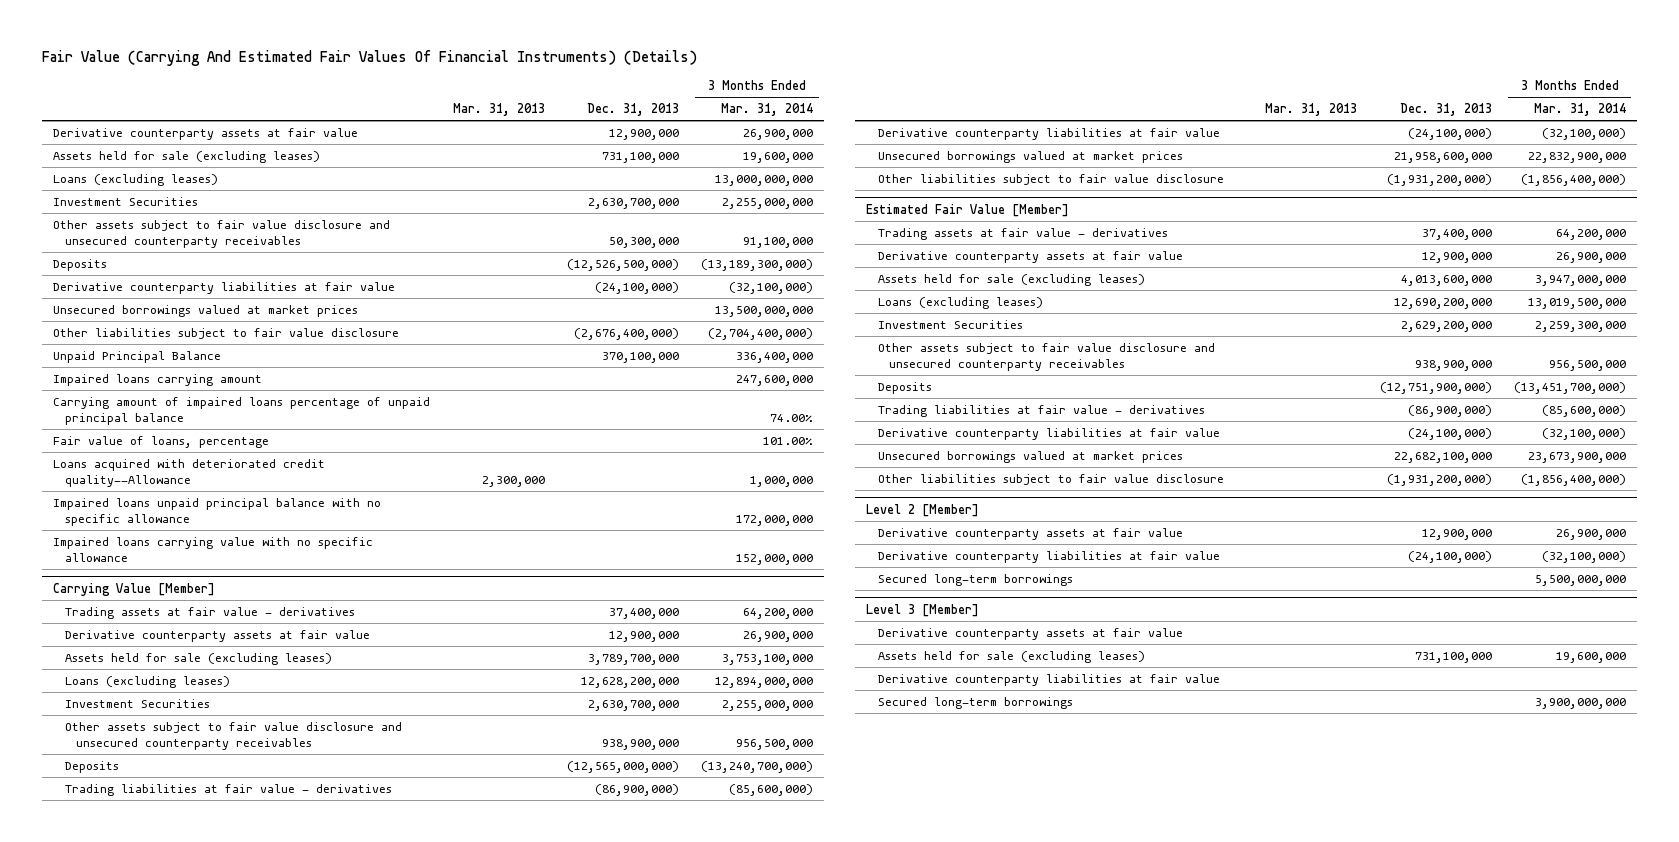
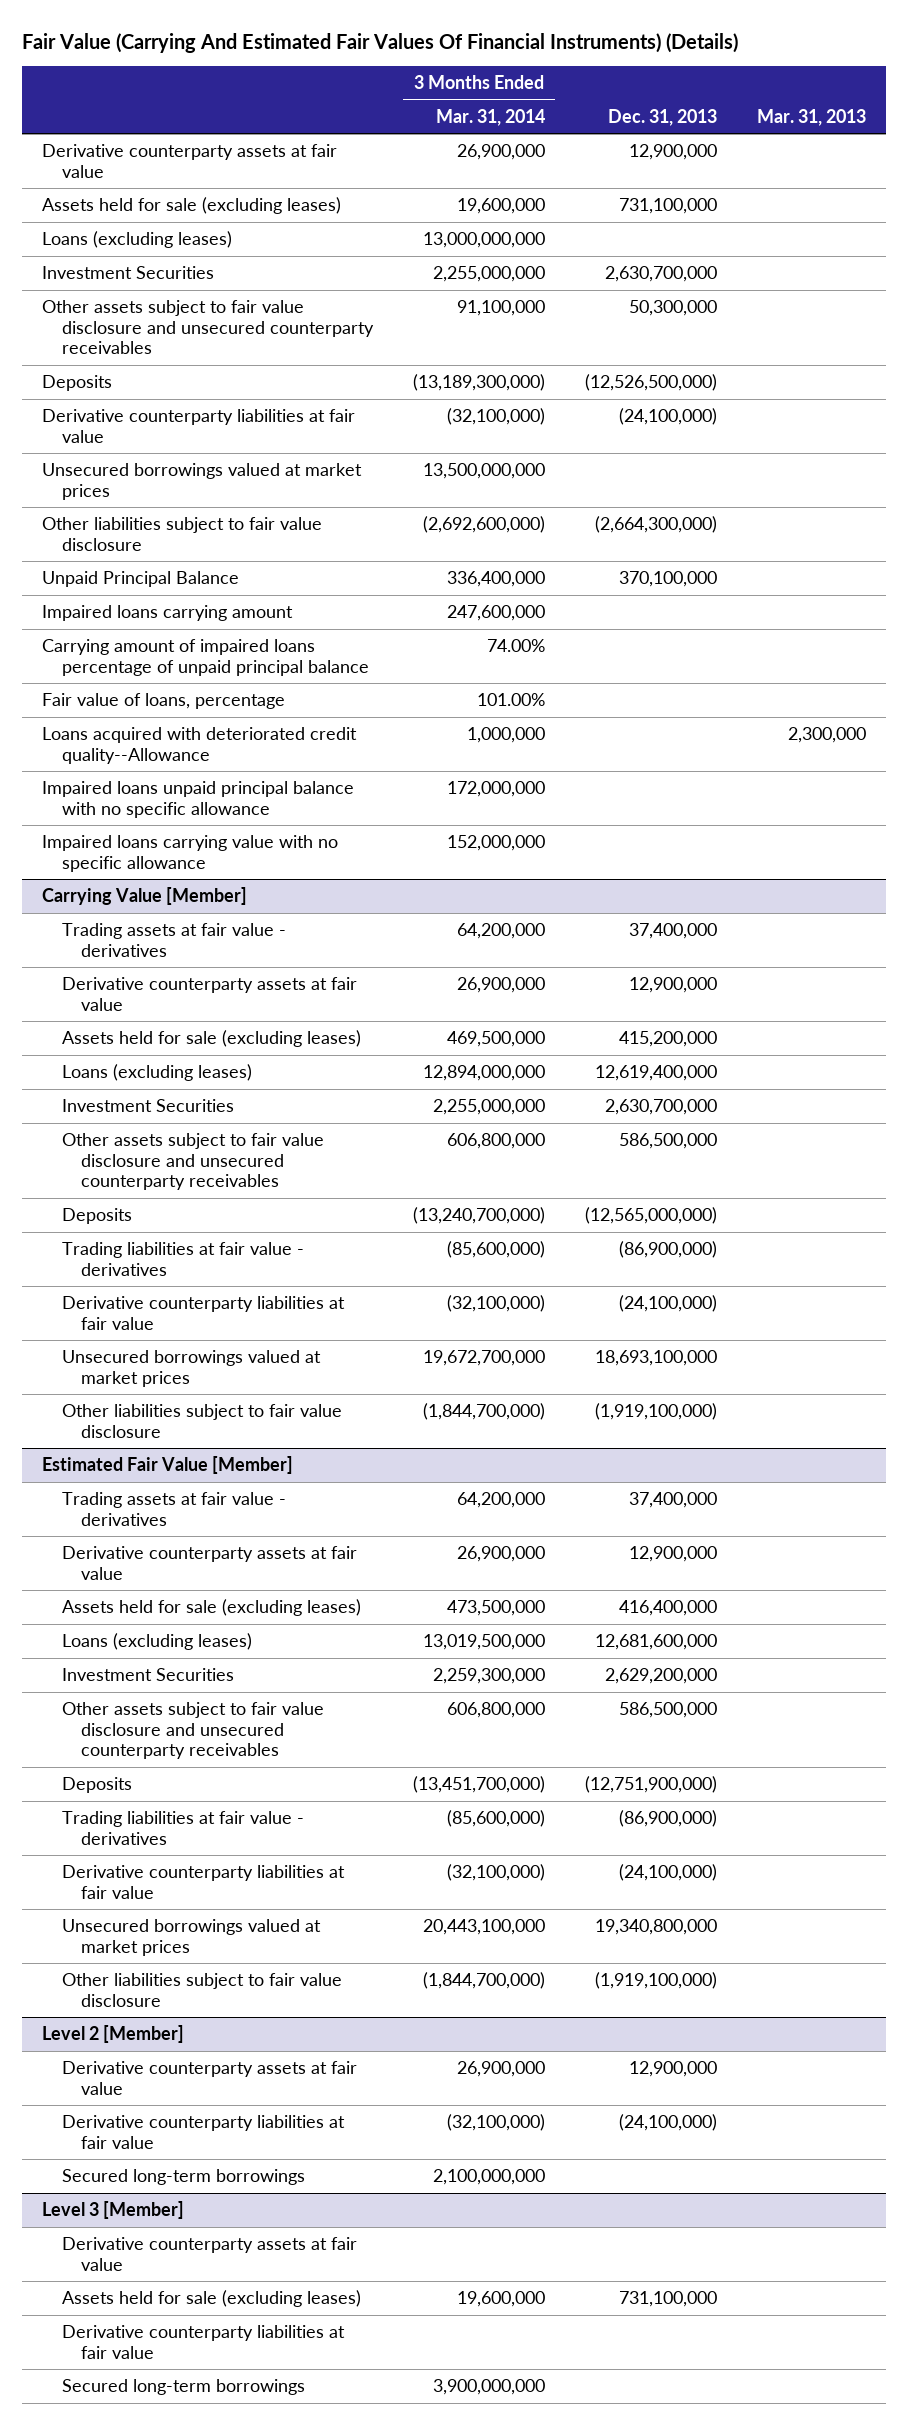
[573,327,679,340] (2,676,400,000) -> [594,516,717,534] (2,664,300,000)
[708,327,814,340] (2,704,400,000) -> [422,516,545,534] (2,692,600,000)
[587,653,679,665] 3,789,700,000 -> [618,1031,717,1048] 415,200,000
[722,653,814,665] 3,753,100,000 -> [446,1031,545,1048] 469,500,000
[580,676,679,688] 12,628,200,000 -> [594,1065,717,1082] 12,619,400,000
[601,738,679,750] 938,900,000 -> [618,1133,717,1150] 586,500,000
[736,738,814,750] 956,500,000 -> [446,1133,545,1150] 606,800,000
[1393,151,1492,163] 21,958,600,000 -> [594,1350,717,1367] 18,693,100,000
[1527,151,1626,163] 22,832,900,000 -> [422,1350,545,1367] 19,672,700,000
[1386,173,1492,186] (1,931,200,000) -> [594,1403,717,1421] (1,919,100,000)
[1520,173,1626,186] (1,856,400,000) -> [422,1403,545,1421] (1,844,700,000)
[1400,274,1492,286] 4,013,600,000 -> [618,1600,717,1617] 416,400,000
[1534,274,1626,286] 3,947,000,000 -> [446,1600,545,1617] 473,500,000
[1393,297,1492,309] 12,690,200,000 -> [594,1634,717,1651] 12,681,600,000
[1414,359,1492,371] 938,900,000 -> [618,1702,717,1719] 586,500,000
[1548,359,1626,371] 956,500,000 -> [446,1702,545,1719] 606,800,000
[1393,451,1492,463] 22,682,100,000 -> [594,1919,717,1936] 19,340,800,000
[1527,451,1626,463] 23,673,900,000 -> [422,1919,545,1936] 20,443,100,000
[1386,473,1492,486] (1,931,200,000) -> [594,1972,717,1990] (1,919,100,000)
[1520,473,1626,486] (1,856,400,000) -> [422,1972,545,1990] (1,844,700,000)
[1534,574,1626,586] 5,500,000,000 -> [432,2169,545,2186] 2,100,000,000

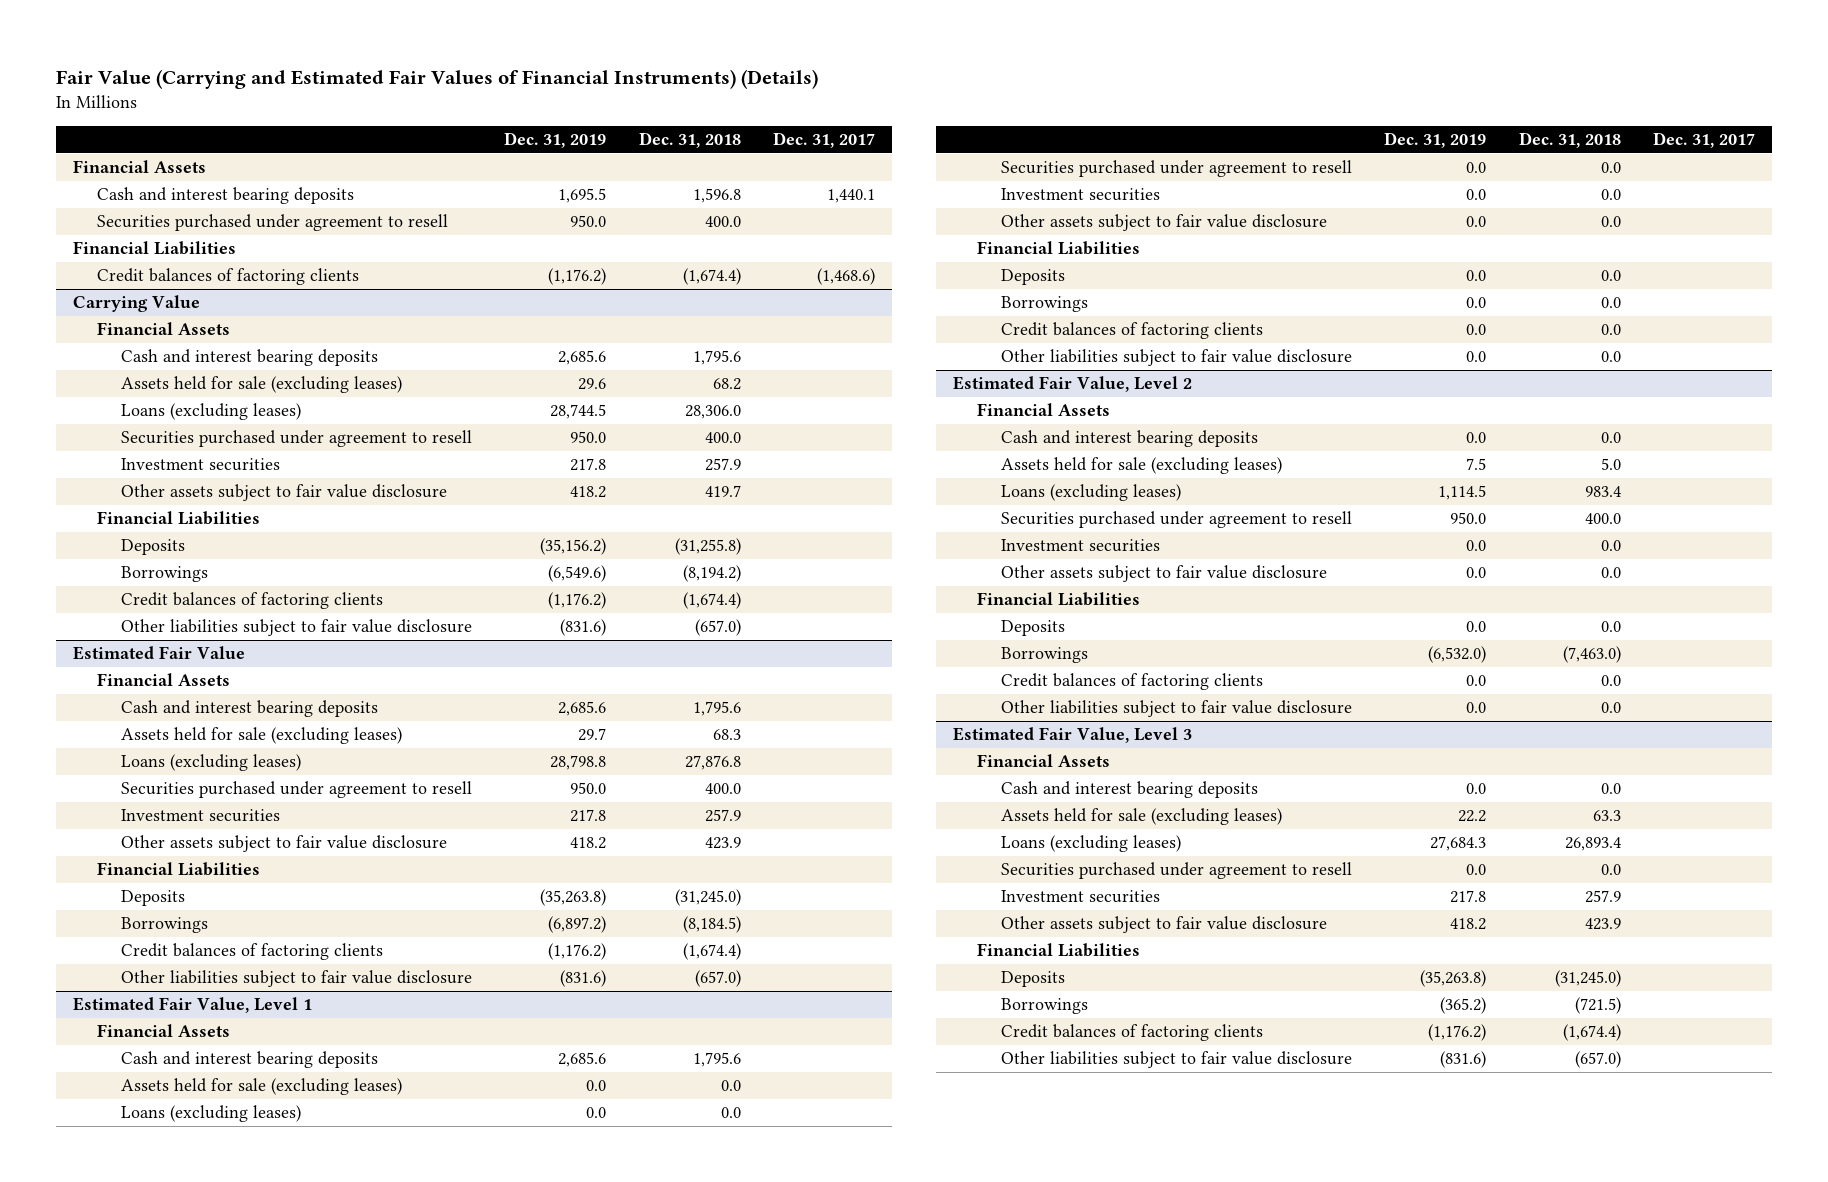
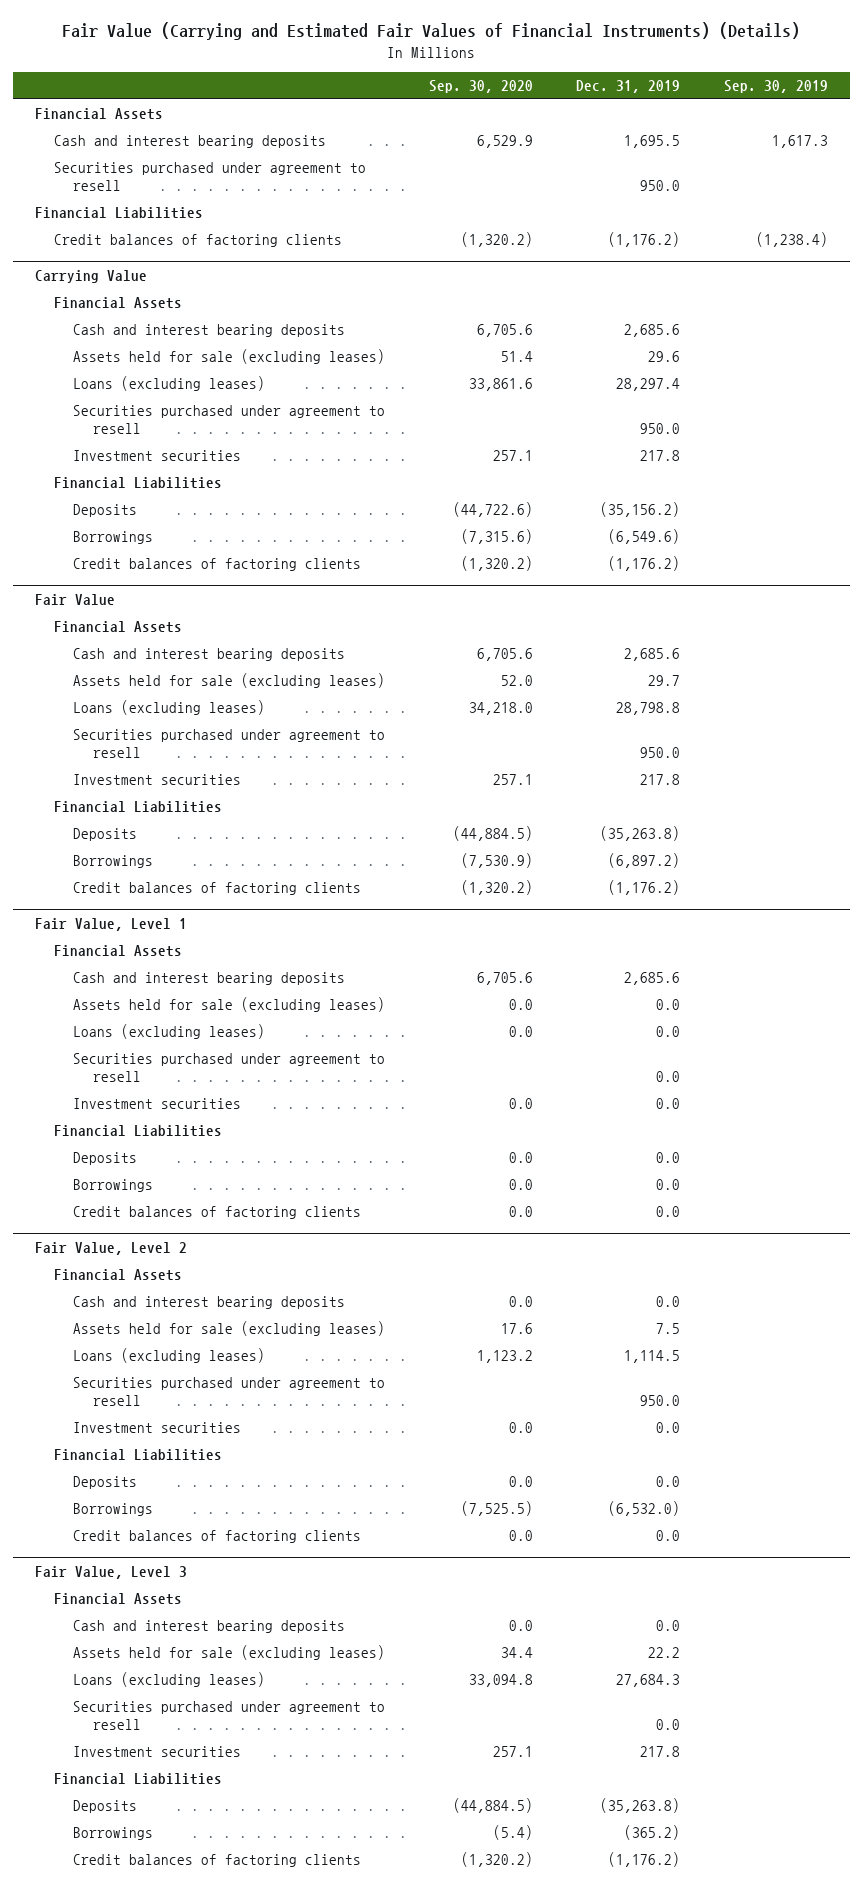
[638,132,741,149] Dec. 31, 2018 -> none
[773,132,876,149] Dec. 31, 2017 -> none
none -> [428,80,533,94] Sep. 30, 2020
none -> [723,80,828,94] Sep. 30, 2019
[550,404,607,420] 28,744.5 -> [616,378,681,392] 28,297.4
[120,484,447,502] Other assets subject to fair value disclosure -> none
[120,619,472,637] Other liabilities subject to fair value disclosure -> none
[72,646,245,661] Estimated Fair Value -> [34,594,115,606] Fair Value
[120,835,447,853] Other assets subject to fair value disclosure -> none
[120,970,472,988] Other liabilities subject to fair value disclosure -> none
[72,997,312,1014] Estimated Fair Value, Level 1 -> [34,918,187,932] Fair Value, Level 1
[1000,214,1327,232] Other assets subject to fair value disclosure -> none
[1000,349,1352,367] Other liabilities subject to fair value disclosure -> none
[952,376,1192,393] Estimated Fair Value, Level 2 -> [34,1242,187,1256] Fair Value, Level 2
[1000,565,1327,583] Other assets subject to fair value disclosure -> none
[1000,700,1352,718] Other liabilities subject to fair value disclosure -> none
[952,727,1192,744] Estimated Fair Value, Level 3 -> [34,1566,187,1580] Fair Value, Level 3
[1000,916,1327,934] Other assets subject to fair value disclosure -> none
[1000,1051,1352,1069] Other liabilities subject to fair value disclosure -> none

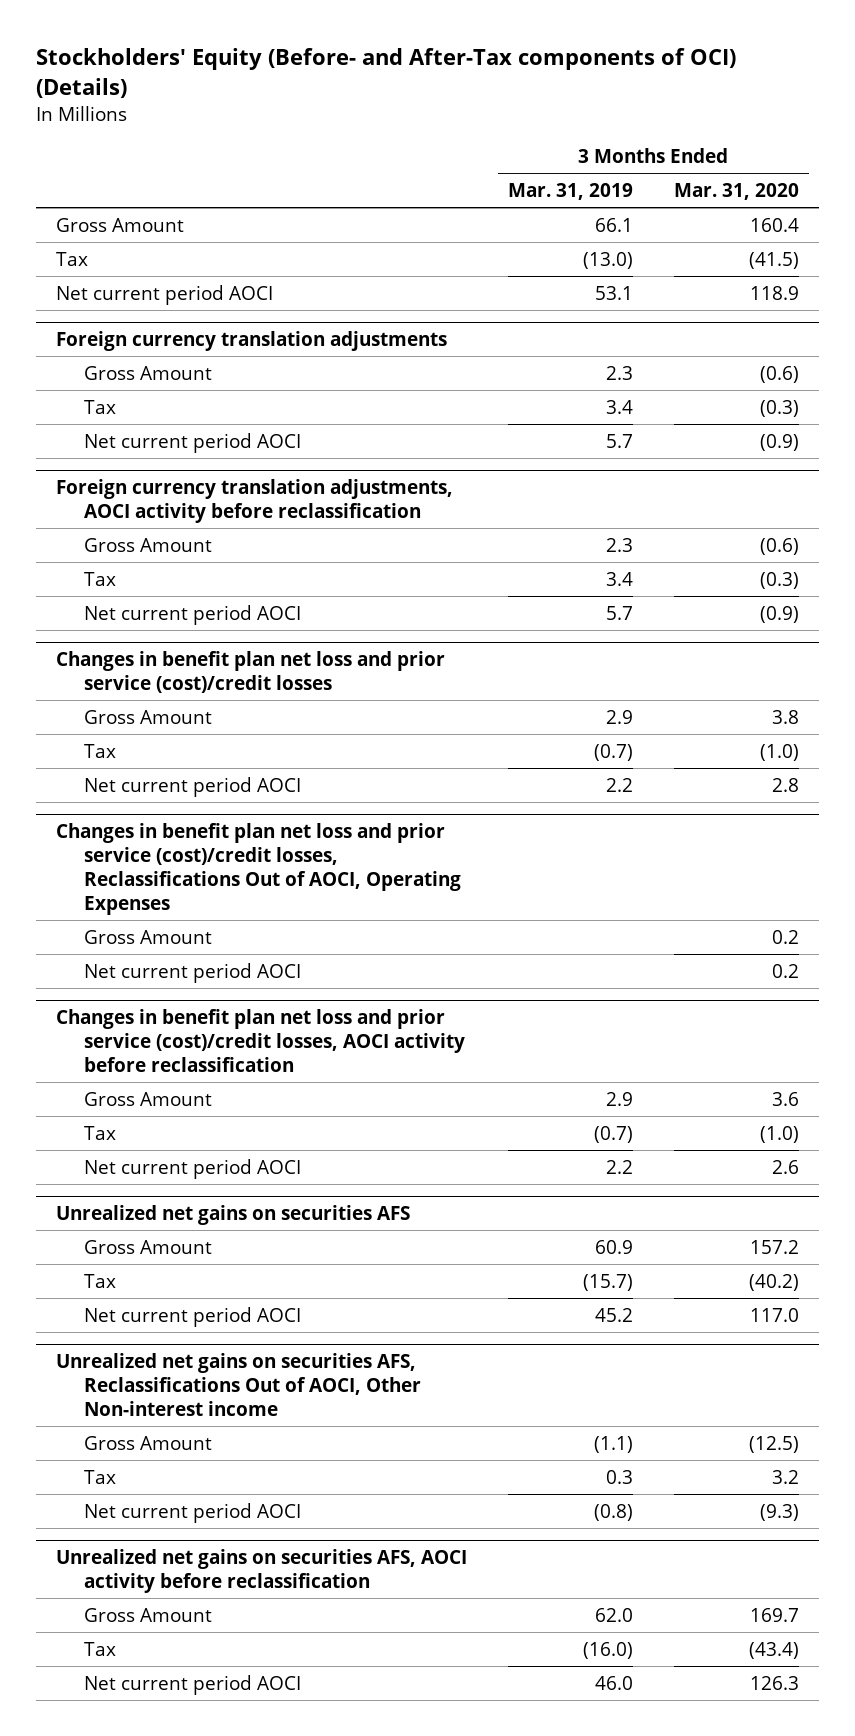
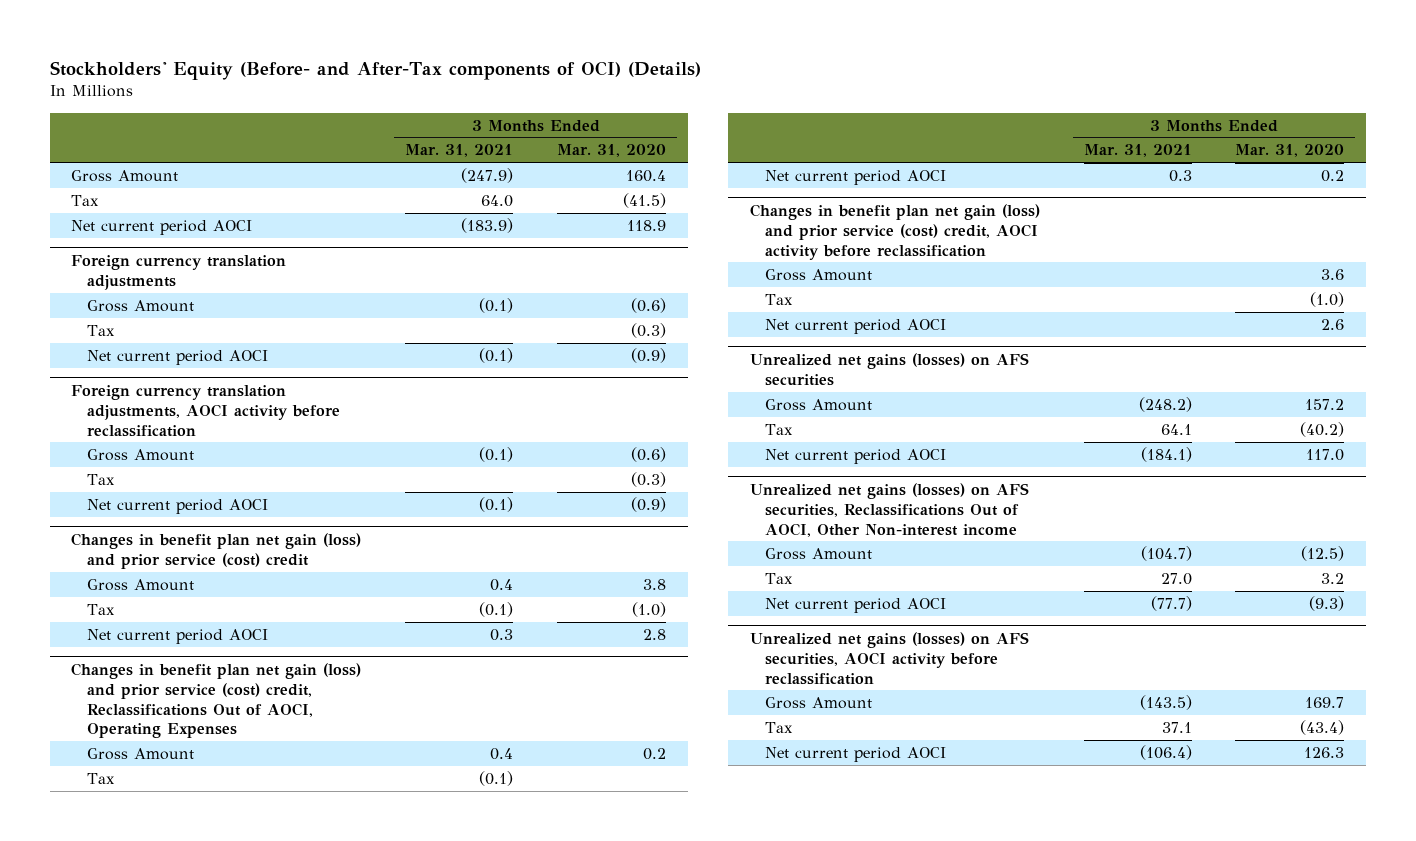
[507,183,633,201] Mar. 31, 2019 -> none
none -> [405,144,514,158] Mar. 31, 2021
[56,650,446,693] Changes in benefit plan net loss and prior service (cost)/credit losses -> [71,532,362,569] Changes in benefit plan net gain (loss) and prior service (cost) credit
[56,822,462,915] Changes in benefit plan net loss and prior service (cost)/credit losses, Reclassifications Out of AOCI, Operating Expenses -> [71,662,362,739] Changes in benefit plan net gain (loss) and prior service (cost) credit, Reclassifications Out of AOCI, Operating Expenses
none -> [86,772,115,784] Tax
[56,1008,466,1072] Changes in benefit plan net loss and prior service (cost)/credit losses, AOCI activity before reclassification -> [749,203,1040,260] Changes in benefit plan net gain (loss) and prior service (cost) credit, AOCI activity before reclassification
[56,1204,411,1225] Unrealized net gains on securities AFS -> [749,352,1029,386] Unrealized net gains (losses) on AFS securities
[56,1352,422,1416] Unrealized net gains on securities AFS, Reclassifications Out of AOCI, Other Non-interest income -> [749,482,1029,537] Unrealized net gains (losses) on AFS securities, Reclassifications Out of AOCI, Other Non-interest income
[56,1548,468,1593] Unrealized net gains on securities AFS, AOCI activity before reclassification -> [749,631,1029,685] Unrealized net gains (losses) on AFS securities, AOCI activity before reclassification

